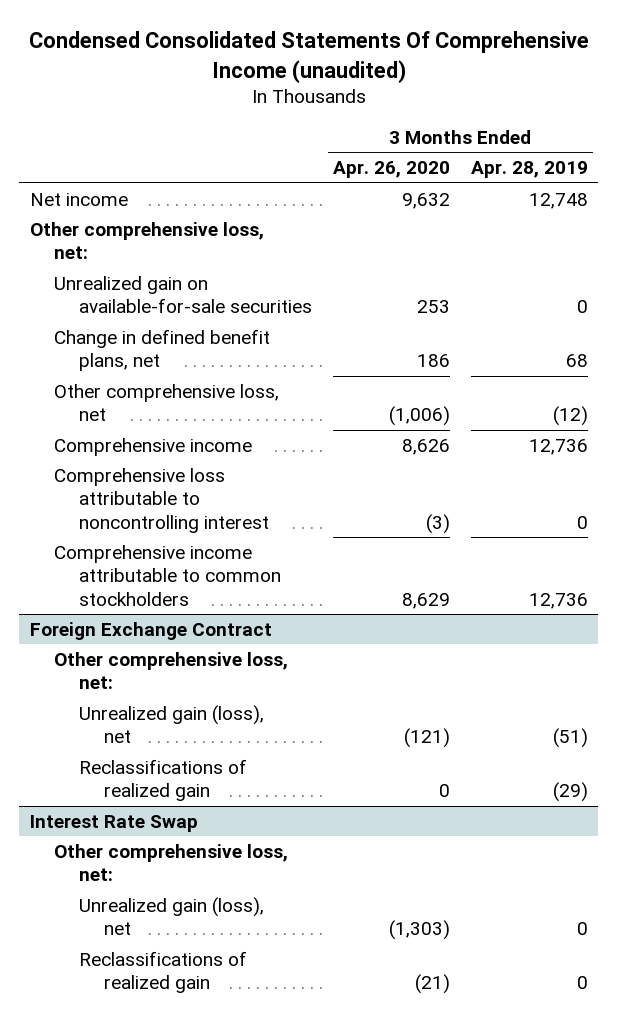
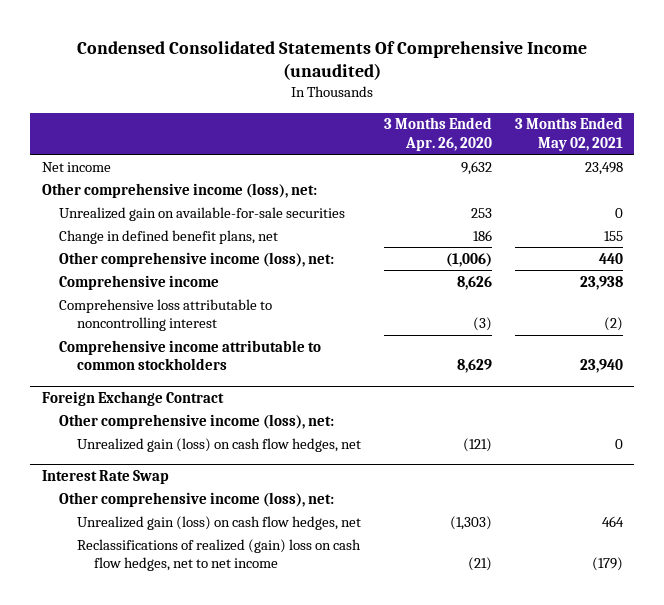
[470,161,588,179] Apr. 28, 2019 -> none
none -> [514,117,623,151] 3 Months Ended May 02, 2021
[29,221,264,260] Other comprehensive loss, net: -> [41,182,317,198] Other comprehensive income (loss), net:
[54,383,280,422] Other comprehensive loss, net -> [59,251,335,267] Other comprehensive income (loss), net:
[79,758,248,802] Reclassifications of realized gain -> none
[54,651,289,690] Other comprehensive loss, net: -> [59,413,335,429] Other comprehensive income (loss), net:
[79,704,265,744] Unrealized gain (loss), net -> [76,437,361,452] Unrealized gain (loss) on cash flow hedges, net
[79,950,248,994] Reclassifications of realized gain -> none
[54,843,289,882] Other comprehensive loss, net: -> [59,491,335,507] Other comprehensive income (loss), net:
[79,896,265,936] Unrealized gain (loss), net -> [76,515,361,530] Unrealized gain (loss) on cash flow hedges, net
none -> [76,538,361,572] Reclassifications of realized (gain) loss on cash flow hedges, net to net income

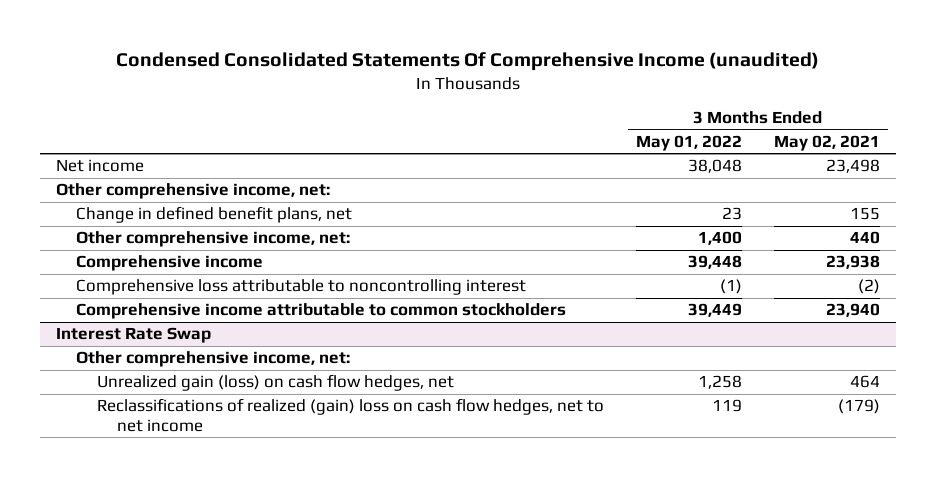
[383,117,492,151] 3 Months Ended Apr. 26, 2020 -> none
none -> [635,134,742,151] May 01, 2022
[59,206,346,221] Unrealized gain on available-for-sale securities -> none
[41,182,317,198] Other comprehensive income (loss), net: -> [56,183,331,200] Other comprehensive income, net:
[59,251,335,267] Other comprehensive income (loss), net: -> [76,231,351,248] Other comprehensive income, net:
[41,390,224,406] Foreign Exchange Contract -> none
[59,413,335,429] Other comprehensive income (loss), net: -> none
[76,437,361,452] Unrealized gain (loss) on cash flow hedges, net -> none
[59,491,335,507] Other comprehensive income (loss), net: -> [76,351,351,368] Other comprehensive income, net:

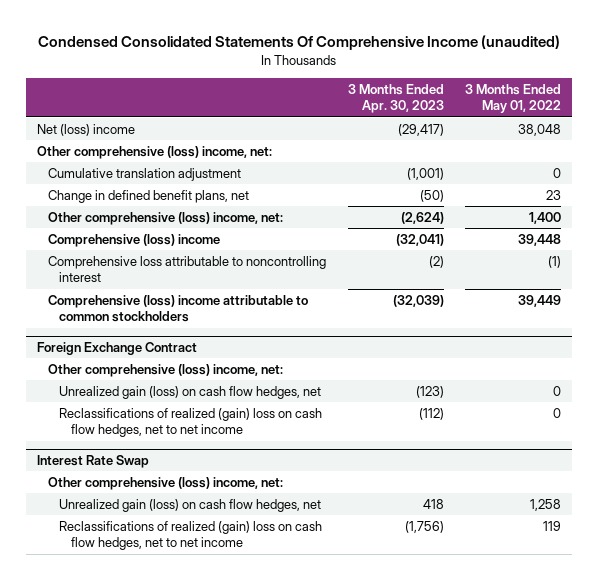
[773,134,880,151] May 02, 2021 -> none
none -> [347,83,444,114] 3 Months Ended Apr. 30, 2023
[56,159,145,173] Net income -> [37,123,136,136] Net (loss) income
[56,183,331,200] Other comprehensive income, net: -> [37,145,273,159] Other comprehensive (loss) income, net:
none -> [48,167,242,181] Cumulative translation adjustment
[76,231,351,248] Other comprehensive income, net: -> [48,211,284,225] Other comprehensive (loss) income, net:
[76,255,264,272] Comprehensive income -> [48,233,221,247] Comprehensive (loss) income
[76,303,567,320] Comprehensive income attributable to common stockholders -> [48,294,309,323] Comprehensive (loss) income attributable to common stockholders
none -> [37,342,198,356] Foreign Exchange Contract
none -> [48,363,284,377] Other comprehensive (loss) income, net:
none -> [59,385,322,399] Unrealized gain (loss) on cash flow hedges, net
none -> [59,407,323,438] Reclassifications of realized (gain) loss on cash flow hedges, net to net income
[76,351,351,368] Other comprehensive income, net: -> [48,476,284,490] Other comprehensive (loss) income, net:

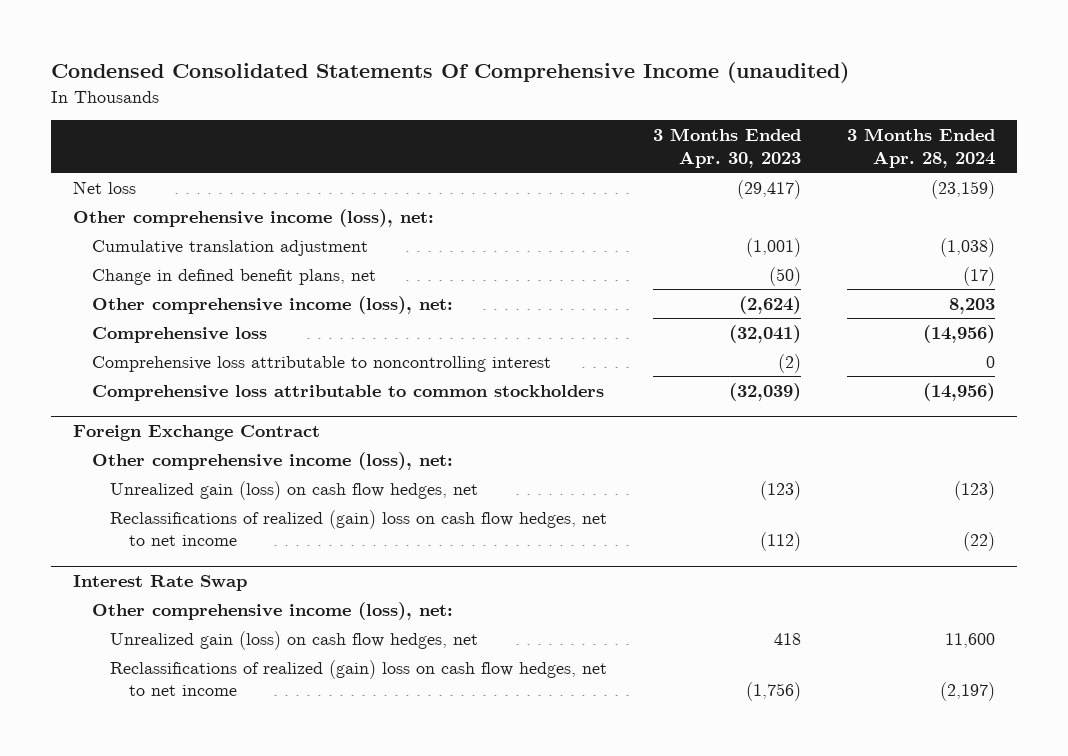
[465,83,562,114] 3 Months Ended May 01, 2022 -> none
none -> [846,128,995,168] 3 Months Ended Apr. 28, 2024
[37,123,136,136] Net (loss) income -> [73,180,137,194] Net loss
[37,145,273,159] Other comprehensive (loss) income, net: -> [73,208,435,227] Other comprehensive income (loss), net:
[48,211,284,225] Other comprehensive (loss) income, net: -> [91,295,453,314] Other comprehensive income (loss), net:
[48,233,221,247] Comprehensive (loss) income -> [91,326,267,343] Comprehensive loss
[48,294,309,323] Comprehensive (loss) income attributable to common stockholders -> [91,384,604,401] Comprehensive loss attributable to common stockholders
[48,363,284,377] Other comprehensive (loss) income, net: -> [91,451,453,470] Other comprehensive income (loss), net:
[48,476,284,490] Other comprehensive (loss) income, net: -> [91,601,453,620] Other comprehensive income (loss), net:

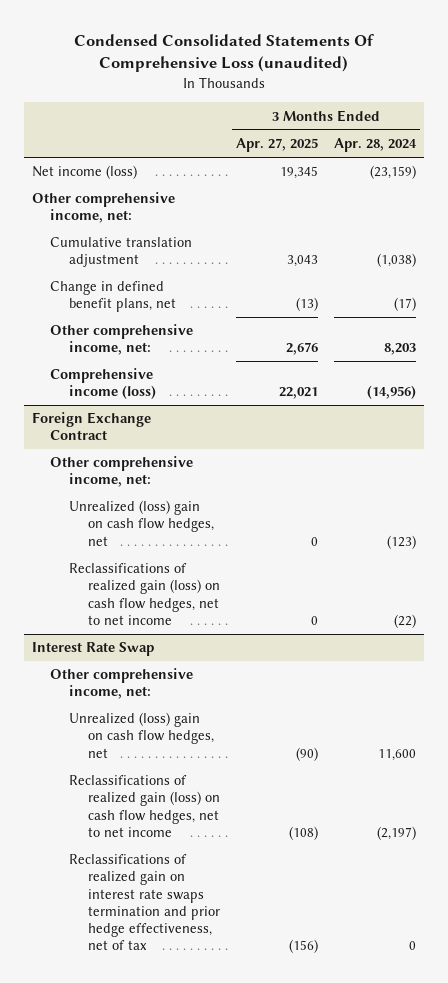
[50,62,849,84] Condensed Consolidated Statements Of Comprehensive Income (unaudited) -> [73,34,374,73] Condensed Consolidated Statements Of Comprehensive Loss (unaudited)
[652,128,801,168] 3 Months Ended Apr. 30, 2023 -> none
none -> [236,138,319,153] Apr. 27, 2025
[73,180,137,194] Net loss -> [31,165,137,180] Net income (loss)
[73,208,435,227] Other comprehensive income (loss), net: -> [31,192,175,224] Other comprehensive income, net:
[91,355,551,372] Comprehensive loss attributable to noncontrolling interest -> none
[91,384,604,401] Comprehensive loss attributable to common stockholders -> none
[91,295,453,314] Other comprehensive income (loss), net: -> [50,324,194,356] Other comprehensive income, net:
[91,326,267,343] Comprehensive loss -> [50,368,157,400] Comprehensive income (loss)
[91,451,453,470] Other comprehensive income (loss), net: -> [50,456,194,488] Other comprehensive income, net:
[110,480,479,500] Unrealized gain (loss) on cash flow hedges, net -> [69,500,215,546] Unrealized (loss) gain on cash flow hedges, net
[110,509,608,547] Reclassifications of realized (gain) loss on cash flow hedges, net to net income -> [69,563,221,625] Reclassifications of realized gain (loss) on cash flow hedges, net to net income
[91,601,453,620] Other comprehensive income (loss), net: -> [50,668,194,700] Other comprehensive income, net:
[110,630,479,650] Unrealized gain (loss) on cash flow hedges, net -> [69,712,215,758] Unrealized (loss) gain on cash flow hedges, net
[110,659,608,697] Reclassifications of realized (gain) loss on cash flow hedges, net to net income -> [69,775,221,837] Reclassifications of realized gain (loss) on cash flow hedges, net to net income
none -> [69,854,221,950] Reclassifications of realized gain on interest rate swaps termination and prior hedge effectiveness, net of tax

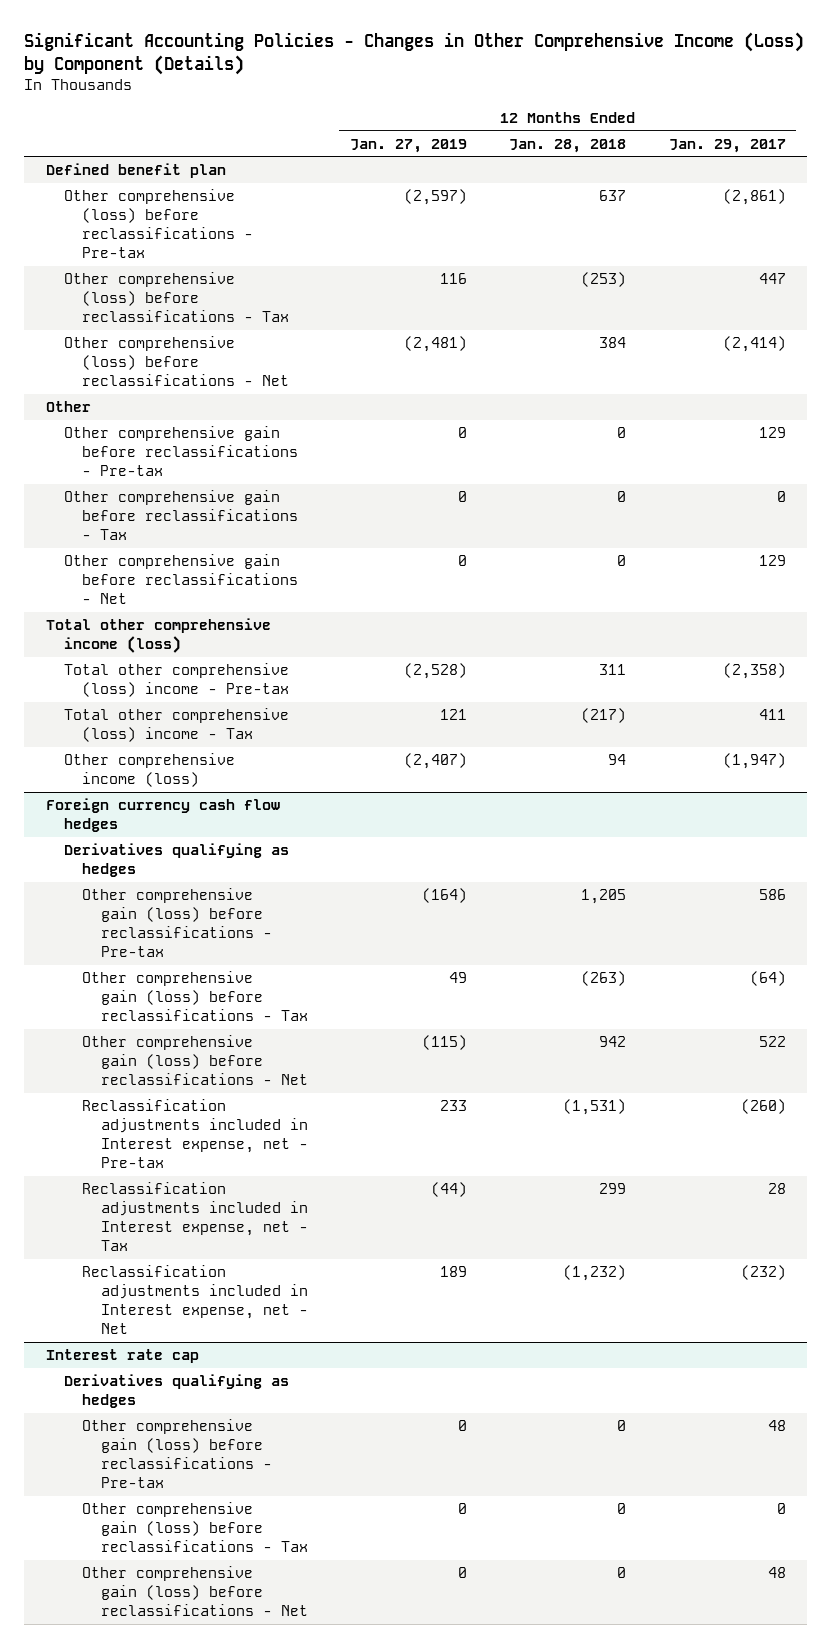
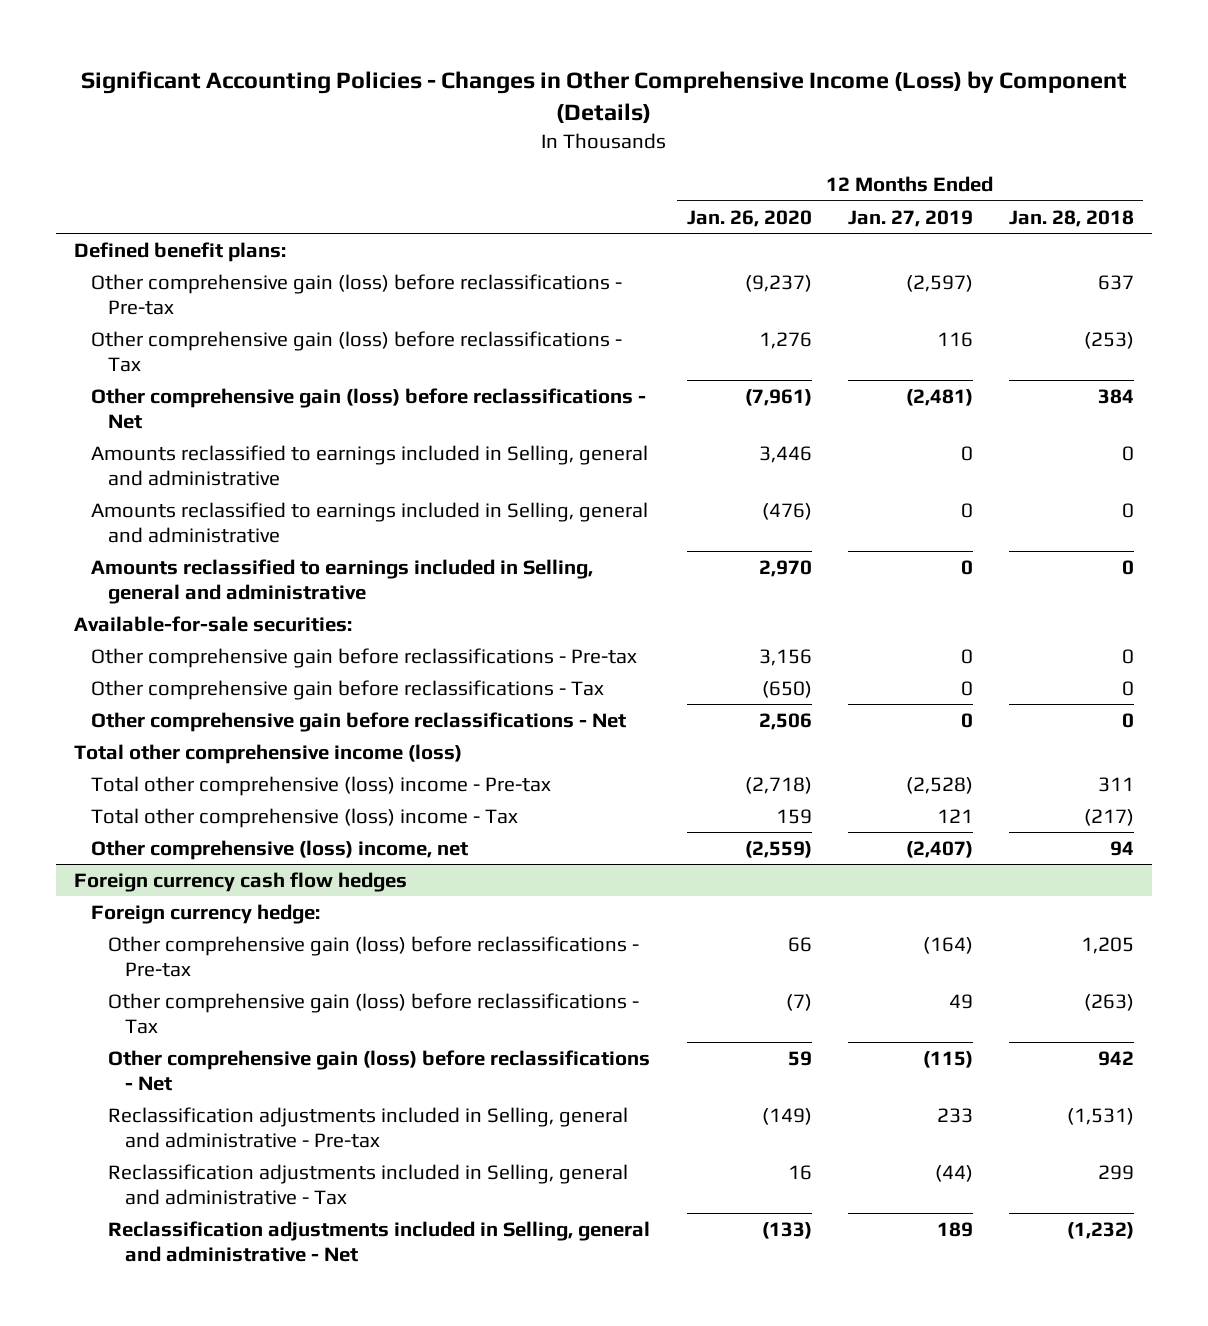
[668,138,786,153] Jan. 29, 2017 -> none
none -> [686,209,812,227] Jan. 26, 2020
[45,401,91,413] Other -> none
[45,163,226,179] Defined benefit plan -> [74,241,287,262] Defined benefit plans:
[64,189,254,259] Other comprehensive (loss) before reclassifications - Pre-tax -> [91,273,623,315] Other comprehensive gain (loss) before reclassifications - Pre-tax
[64,272,290,323] Other comprehensive (loss) before reclassifications - Tax -> [91,330,623,372] Other comprehensive gain (loss) before reclassifications - Tax
[64,336,290,387] Other comprehensive (loss) before reclassifications - Net -> [91,387,647,429] Other comprehensive gain (loss) before reclassifications - Net
none -> [91,444,649,486] Amounts reclassified to earnings included in Selling, general and administrative
none -> [91,501,649,543] Amounts reclassified to earnings included in Selling, general and administrative
none -> [91,558,594,604] Amounts reclassified to earnings included in Selling, general and administrative
none -> [74,615,353,632] Available-for-sale securities:
[64,753,236,788] Other comprehensive income (loss) -> [91,839,469,860] Other comprehensive (loss) income, net
[64,843,290,878] Derivatives qualifying as hedges -> [91,903,321,924] Foreign currency hedge:
[45,1349,199,1364] Interest rate cap -> none
[64,1374,290,1409] Derivatives qualifying as hedges -> none
[82,1419,272,1489] Other comprehensive gain (loss) before reclassifications - Pre-tax -> none
[82,1502,308,1553] Other comprehensive gain (loss) before reclassifications - Tax -> none
[82,1566,308,1617] Other comprehensive gain (loss) before reclassifications - Net -> none
[82,1099,308,1169] Reclassification adjustments included in Interest expense, net - Pre-tax -> [108,1106,629,1148] Reclassification adjustments included in Selling, general and administrative - Pre-tax
[82,1182,308,1252] Reclassification adjustments included in Interest expense, net - Tax -> [108,1163,629,1205] Reclassification adjustments included in Selling, general and administrative - Tax
[82,1265,308,1335] Reclassification adjustments included in Interest expense, net - Net -> [108,1220,651,1262] Reclassification adjustments included in Selling, general and administrative - Net

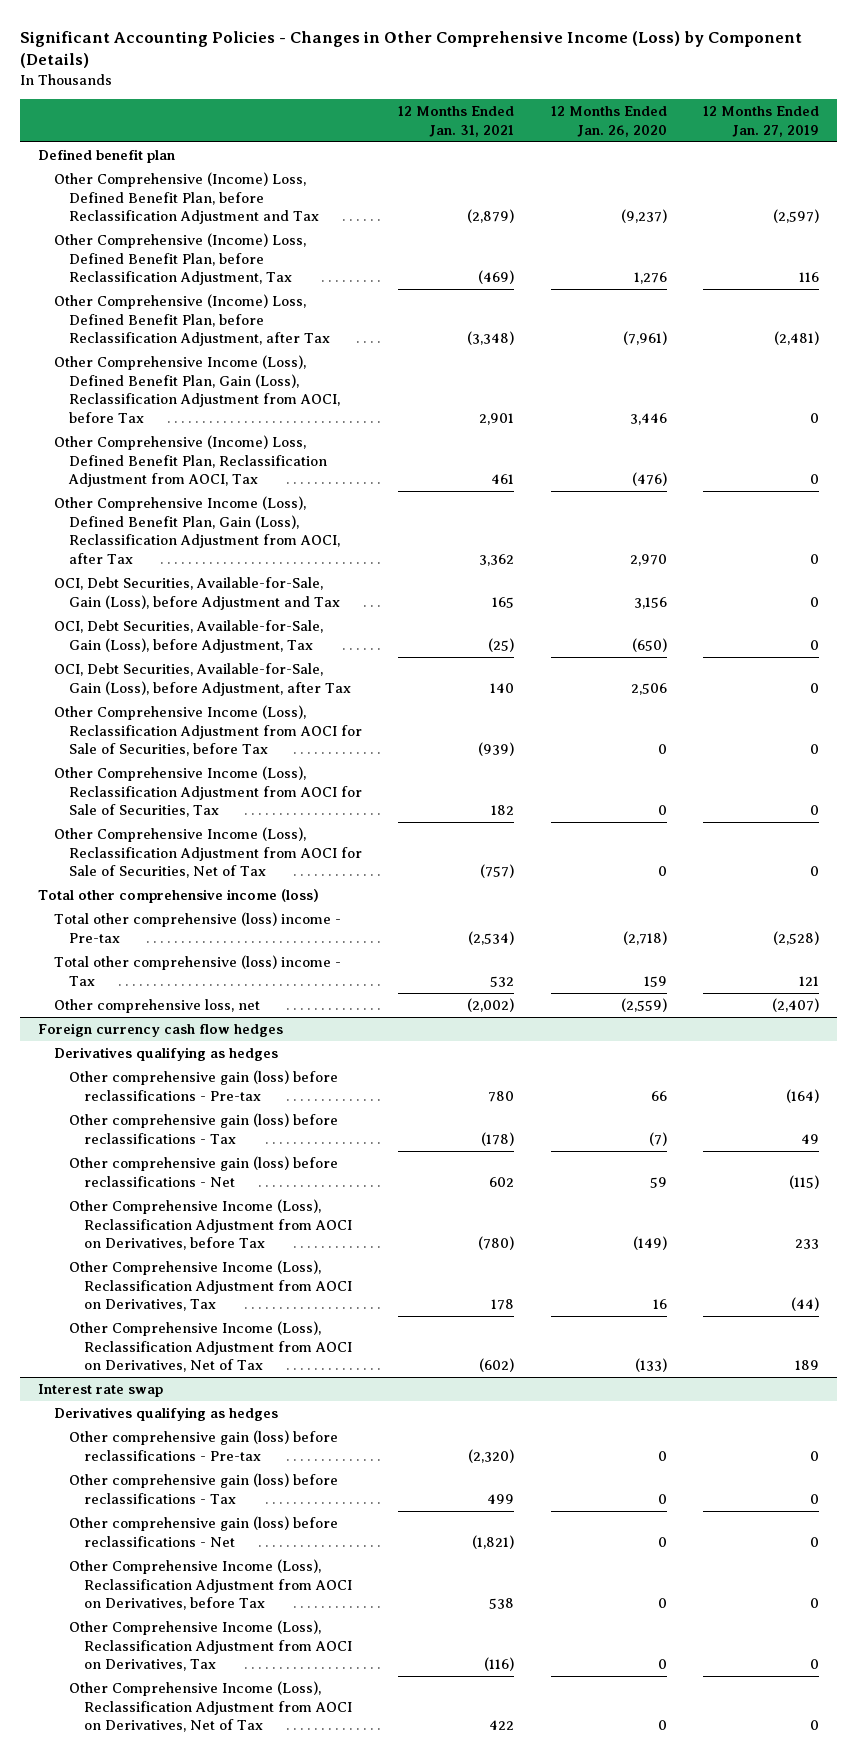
[1009,209,1135,227] Jan. 28, 2018 -> none
none -> [398,106,515,137] 12 Months Ended Jan. 31, 2021
[74,615,353,632] Available-for-sale securities: -> none
[74,241,287,262] Defined benefit plans: -> [38,148,176,163] Defined benefit plan
[91,273,623,315] Other comprehensive gain (loss) before reclassifications - Pre-tax -> [53,171,319,225] Other Comprehensive (Income) Loss, Defined Benefit Plan, before Reclassification Adjustment and Tax
[91,330,623,372] Other comprehensive gain (loss) before reclassifications - Tax -> [53,232,306,286] Other Comprehensive (Income) Loss, Defined Benefit Plan, before Reclassification Adjustment, Tax
[91,387,647,429] Other comprehensive gain (loss) before reclassifications - Net -> [53,293,330,347] Other Comprehensive (Income) Loss, Defined Benefit Plan, before Reclassification Adjustment, after Tax
[91,444,649,486] Amounts reclassified to earnings included in Selling, general and administrative -> [53,354,340,424] Other Comprehensive Income (Loss), Defined Benefit Plan, Gain (Loss), Reclassification Adjustment from AOCI, before Tax
[91,501,649,543] Amounts reclassified to earnings included in Selling, general and administrative -> [53,434,327,488] Other Comprehensive (Income) Loss, Defined Benefit Plan, Reclassification Adjustment from AOCI, Tax
[91,558,594,604] Amounts reclassified to earnings included in Selling, general and administrative -> [53,495,340,565] Other Comprehensive Income (Loss), Defined Benefit Plan, Gain (Loss), Reclassification Adjustment from AOCI, after Tax
[91,647,638,668] Other comprehensive gain before reclassifications - Pre-tax -> [53,576,340,610] OCI, Debt Securities, Available-for-Sale, Gain (Loss), before Adjustment and Tax
[91,679,605,700] Other comprehensive gain before reclassifications - Tax -> [53,619,323,653] OCI, Debt Securities, Available-for-Sale, Gain (Loss), before Adjustment, Tax
[91,711,627,732] Other comprehensive gain before reclassifications - Net -> [53,662,351,696] OCI, Debt Securities, Available-for-Sale, Gain (Loss), before Adjustment, after Tax
none -> [53,704,362,757] Other Comprehensive Income (Loss), Reclassification Adjustment from AOCI for Sale of Securities, before Tax
none -> [53,765,362,818] Other Comprehensive Income (Loss), Reclassification Adjustment from AOCI for Sale of Securities, Tax
none -> [53,826,362,879] Other Comprehensive Income (Loss), Reclassification Adjustment from AOCI for Sale of Securities, Net of Tax
[91,839,469,860] Other comprehensive (loss) income, net -> [53,998,260,1013] Other comprehensive loss, net
[91,903,321,924] Foreign currency hedge: -> [53,1046,278,1061] Derivatives qualifying as hedges
[108,1106,629,1148] Reclassification adjustments included in Selling, general and administrative - Pre-tax -> [68,1198,353,1251] Other Comprehensive Income (Loss), Reclassification Adjustment from AOCI on Derivatives, before Tax
[108,1163,629,1205] Reclassification adjustments included in Selling, general and administrative - Tax -> [68,1259,353,1312] Other Comprehensive Income (Loss), Reclassification Adjustment from AOCI on Derivatives, Tax
[108,1220,651,1262] Reclassification adjustments included in Selling, general and administrative - Net -> [68,1320,353,1373] Other Comprehensive Income (Loss), Reclassification Adjustment from AOCI on Derivatives, Net of Tax
none -> [38,1383,164,1397] Interest rate swap
none -> [53,1406,278,1421] Derivatives qualifying as hedges
none -> [68,1429,338,1461] Other comprehensive gain (loss) before reclassifications - Pre-tax
none -> [68,1472,338,1504] Other comprehensive gain (loss) before reclassifications - Tax
none -> [68,1515,338,1547] Other comprehensive gain (loss) before reclassifications - Net
none -> [68,1558,353,1611] Other Comprehensive Income (Loss), Reclassification Adjustment from AOCI on Derivatives, before Tax
none -> [68,1619,353,1672] Other Comprehensive Income (Loss), Reclassification Adjustment from AOCI on Derivatives, Tax
none -> [68,1680,353,1733] Other Comprehensive Income (Loss), Reclassification Adjustment from AOCI on Derivatives, Net of Tax

